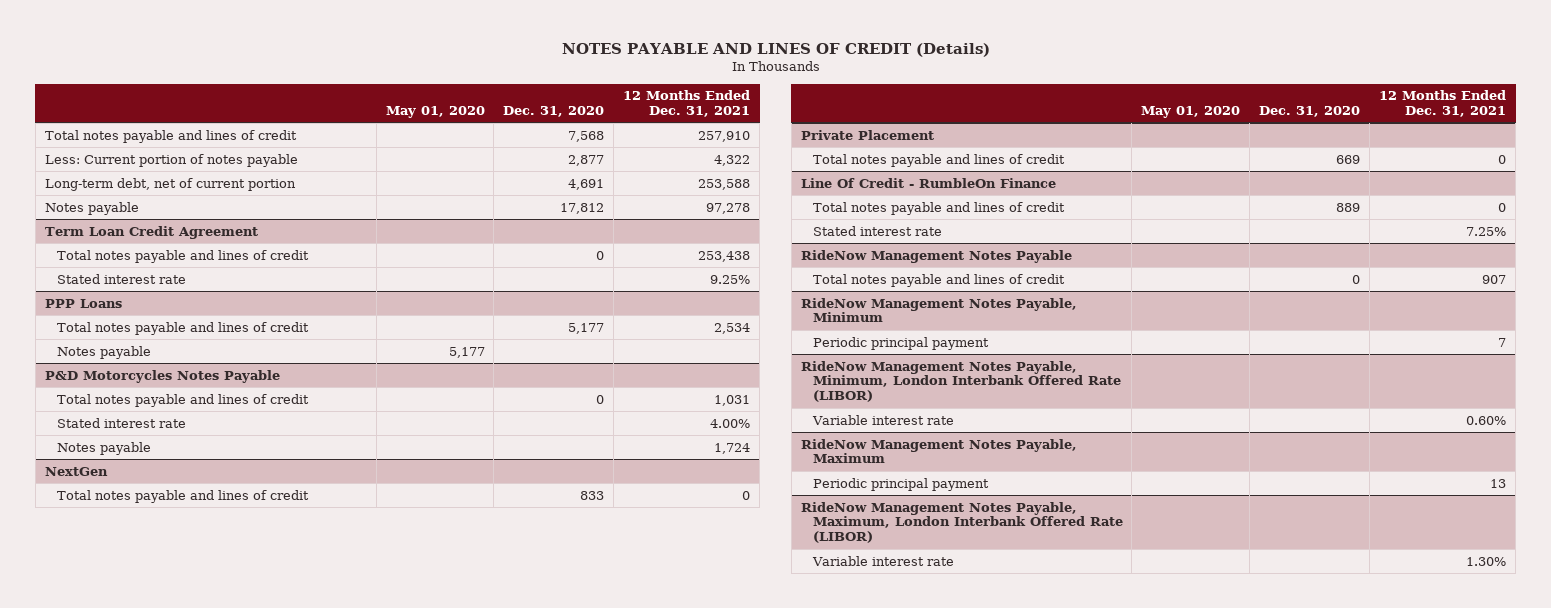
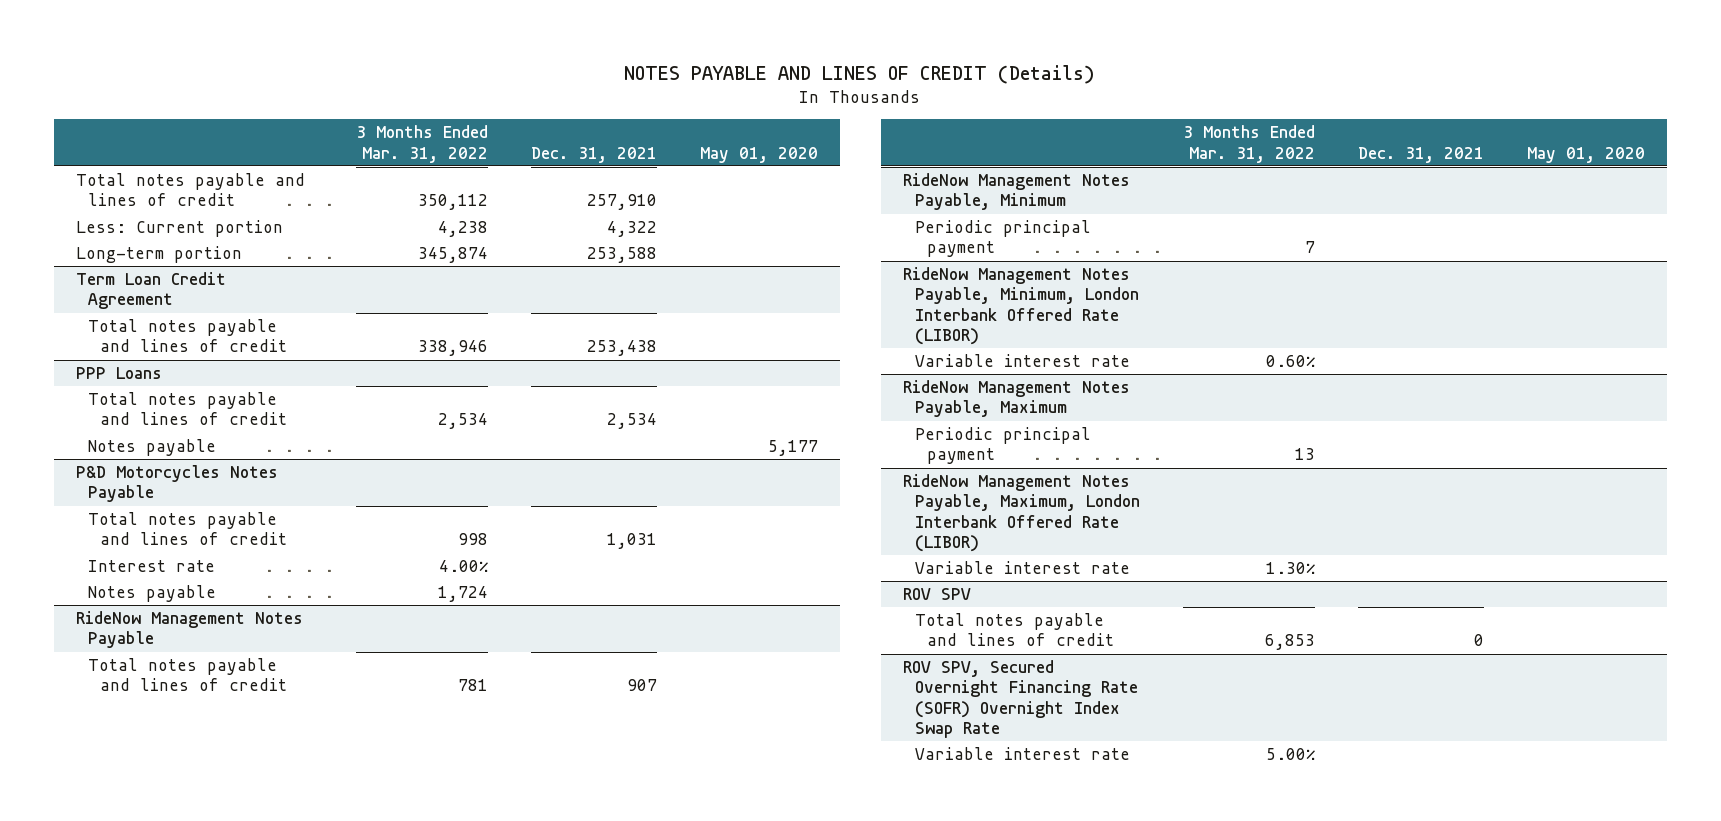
[503,105,605,117] Dec. 31, 2020 -> none
[623,90,751,117] 12 Months Ended Dec. 31, 2021 -> none
none -> [355,125,488,163] 3 Months Ended Mar. 31, 2022
none -> [530,146,657,163] Dec. 31, 2021
[44,201,139,215] Notes payable -> none
[44,153,298,167] Less: Current portion of notes payable -> [75,219,283,237] Less: Current portion
[44,177,296,191] Long-term debt, net of current portion -> [75,245,242,263] Long-term portion
[56,273,186,284] Stated interest rate -> none
[56,417,186,428] Stated interest rate -> [87,559,215,572] Interest rate
[44,466,108,476] NextGen -> none
[56,489,309,503] Total notes payable and lines of credit -> none
[800,129,934,140] Private Placement -> none
[812,153,1065,167] Total notes payable and lines of credit -> none
[800,177,1056,188] Line Of Credit - RumbleOn Finance -> none
[812,201,1065,215] Total notes payable and lines of credit -> none
[812,225,942,236] Stated interest rate -> none
none -> [902,587,971,600] ROV SPV
none -> [915,612,1115,647] Total notes payable and lines of credit
none -> [902,659,1139,739] ROV SPV, Secured Overnight Financing Rate (SOFR) Overnight Index Swap Rate
none -> [915,746,1131,760] Variable interest rate

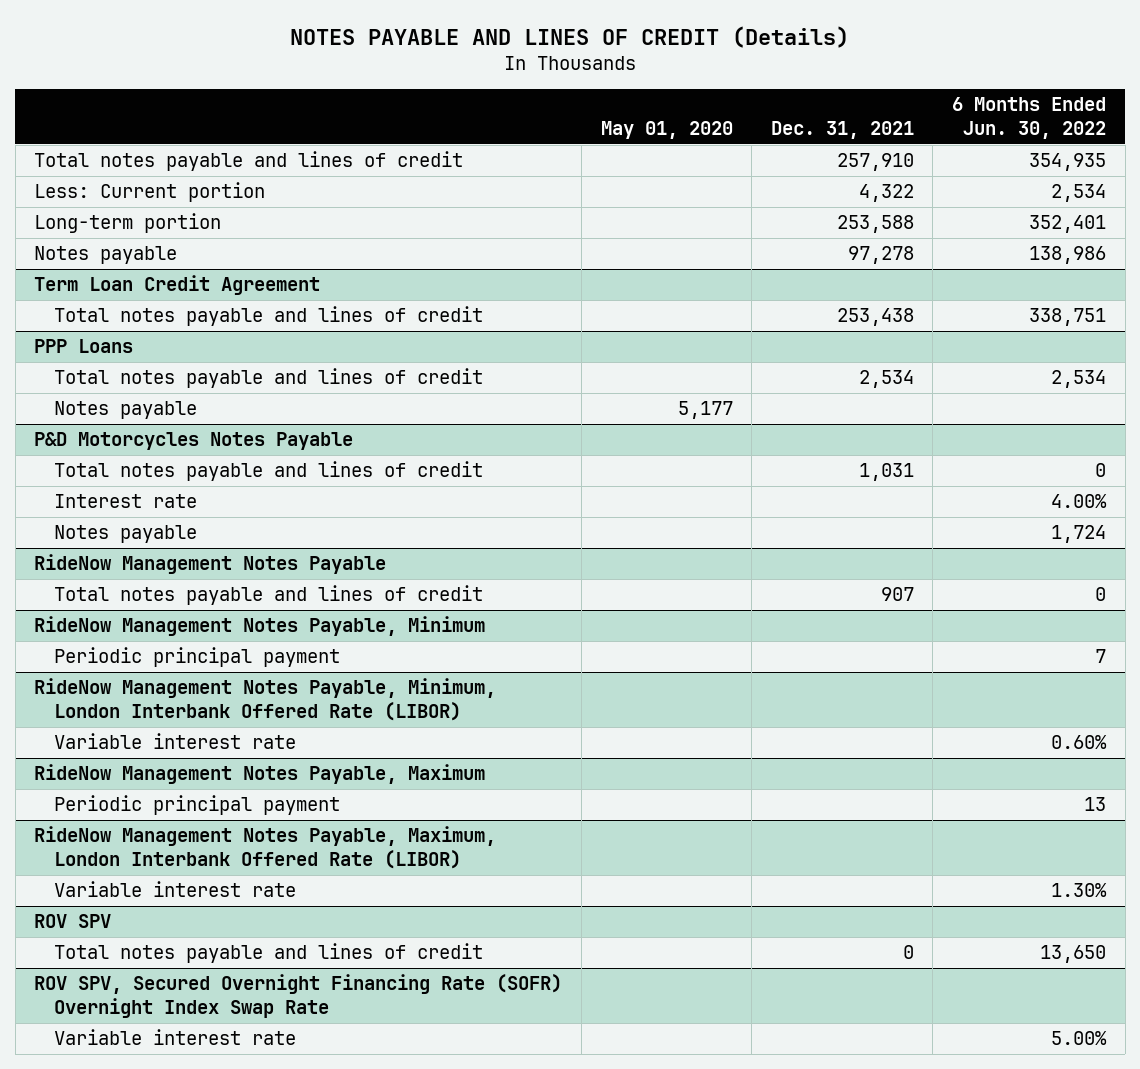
[355,125,488,163] 3 Months Ended Mar. 31, 2022 -> none
none -> [952,97,1107,140] 6 Months Ended Jun. 30, 2022
none -> [34,246,178,265] Notes payable

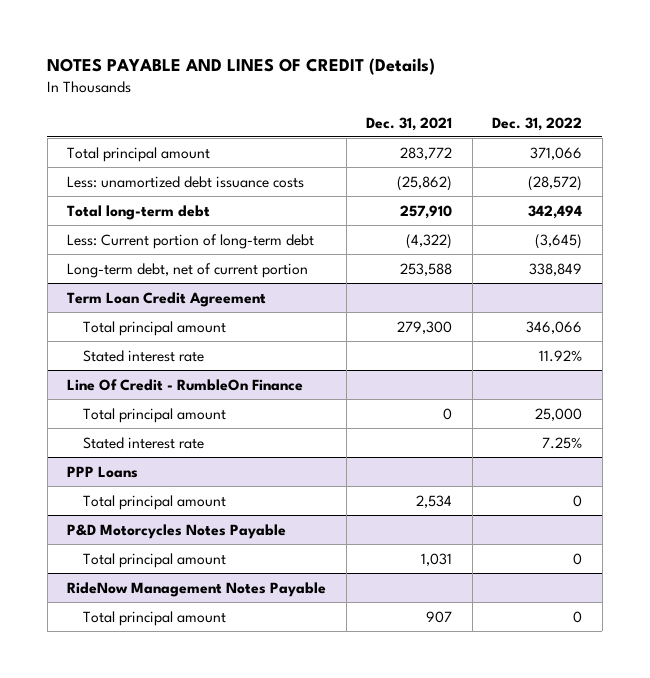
[600,121,733,140] May 01, 2020 -> none
[952,97,1107,140] 6 Months Ended Jun. 30, 2022 -> none
none -> [492,116,583,131] Dec. 31, 2022
[34,246,178,265] Notes payable -> none
none -> [67,146,211,162] Total principal amount
none -> [67,175,305,188] Less: unamortized debt issuance costs
[34,151,464,172] Total notes payable and lines of credit -> [67,204,211,220] Total long-term debt
[34,182,266,203] Less: Current portion -> [67,233,315,249] Less: Current portion of long-term debt
[858,184,914,203] 4,322 -> [406,233,453,249] (4,322)
[34,213,222,234] Long-term portion -> [67,262,309,278] Long-term debt, net of current portion
[54,306,484,327] Total notes payable and lines of credit -> none
none -> [82,320,226,336] Total principal amount
none -> [82,349,204,362] Stated interest rate
none -> [67,378,304,391] Line Of Credit - RumbleOn Finance
none -> [82,407,226,423] Total principal amount
none -> [82,436,204,449] Stated interest rate
[54,401,198,420] Notes payable -> none
[54,368,484,389] Total notes payable and lines of credit -> [82,494,226,510] Total principal amount
[54,494,198,509] Interest rate -> none
[54,525,198,544] Notes payable -> none
[54,461,484,482] Total notes payable and lines of credit -> [82,552,226,568] Total principal amount
[54,585,484,606] Total notes payable and lines of credit -> none
[34,616,486,637] RideNow Management Notes Payable, Minimum -> none
[54,647,341,668] Periodic principal payment -> none
[34,678,497,722] RideNow Management Notes Payable, Minimum, London Interbank Offered Rate (LIBOR) -> none
[54,733,297,750] Variable interest rate -> none
[34,764,486,785] RideNow Management Notes Payable, Maximum -> none
[54,795,341,816] Periodic principal payment -> none
[34,826,497,870] RideNow Management Notes Payable, Maximum, London Interbank Offered Rate (LIBOR) -> none
[54,881,297,898] Variable interest rate -> none
[34,914,112,929] ROV SPV -> none
[54,943,484,964] Total notes payable and lines of credit -> none
[34,974,563,1019] ROV SPV, Secured Overnight Financing Rate (SOFR) Overnight Index Swap Rate -> none
[54,1029,297,1046] Variable interest rate -> none
none -> [82,610,226,626] Total principal amount

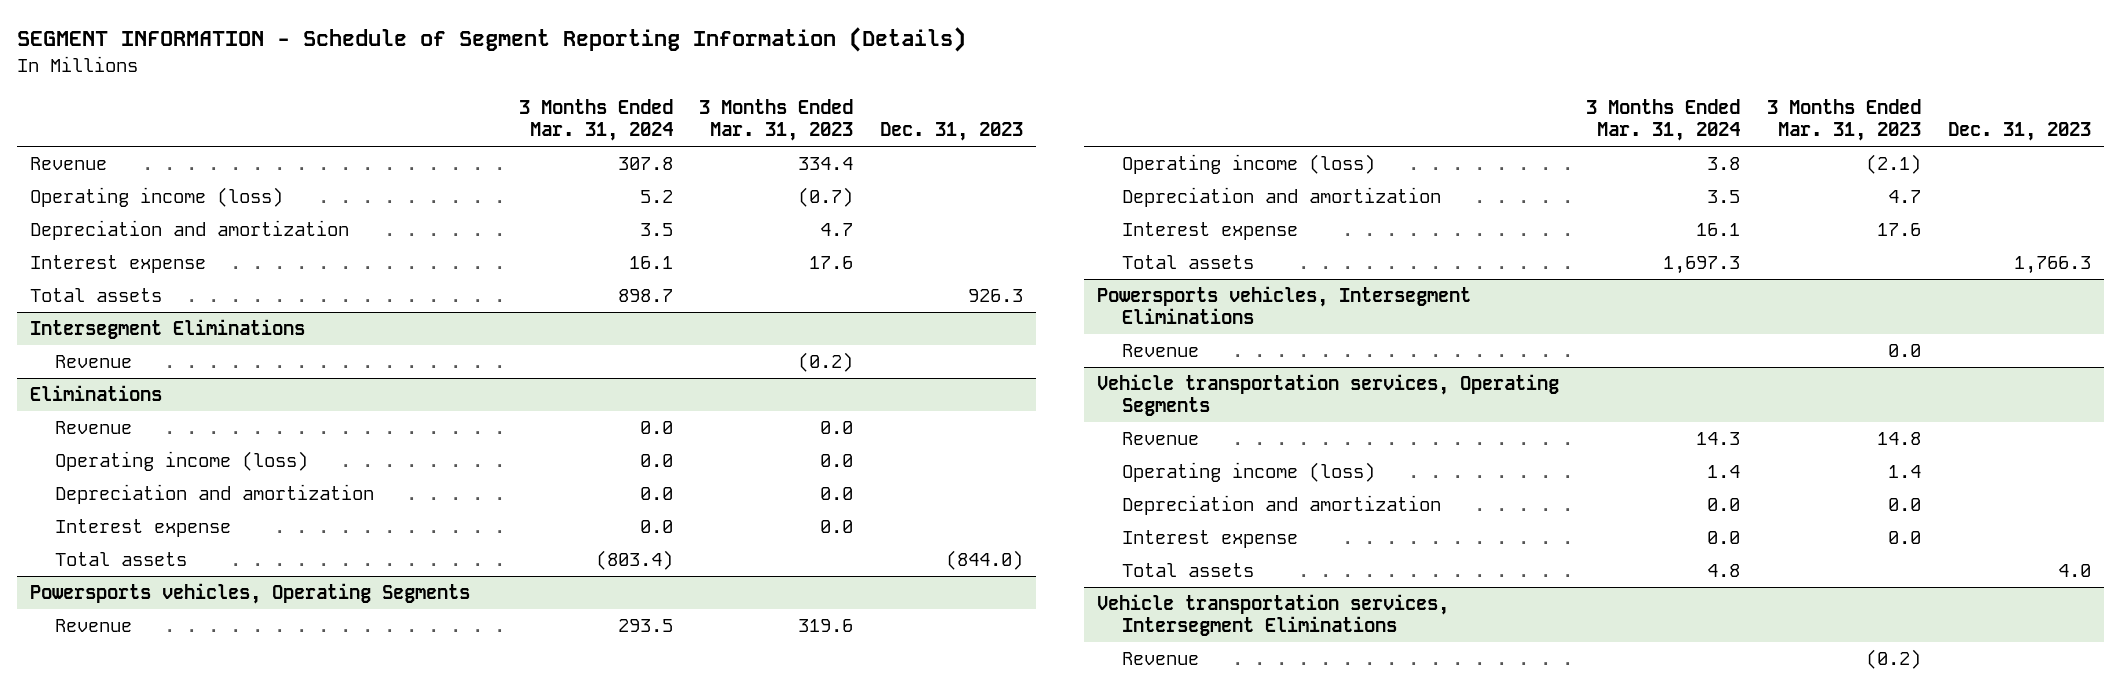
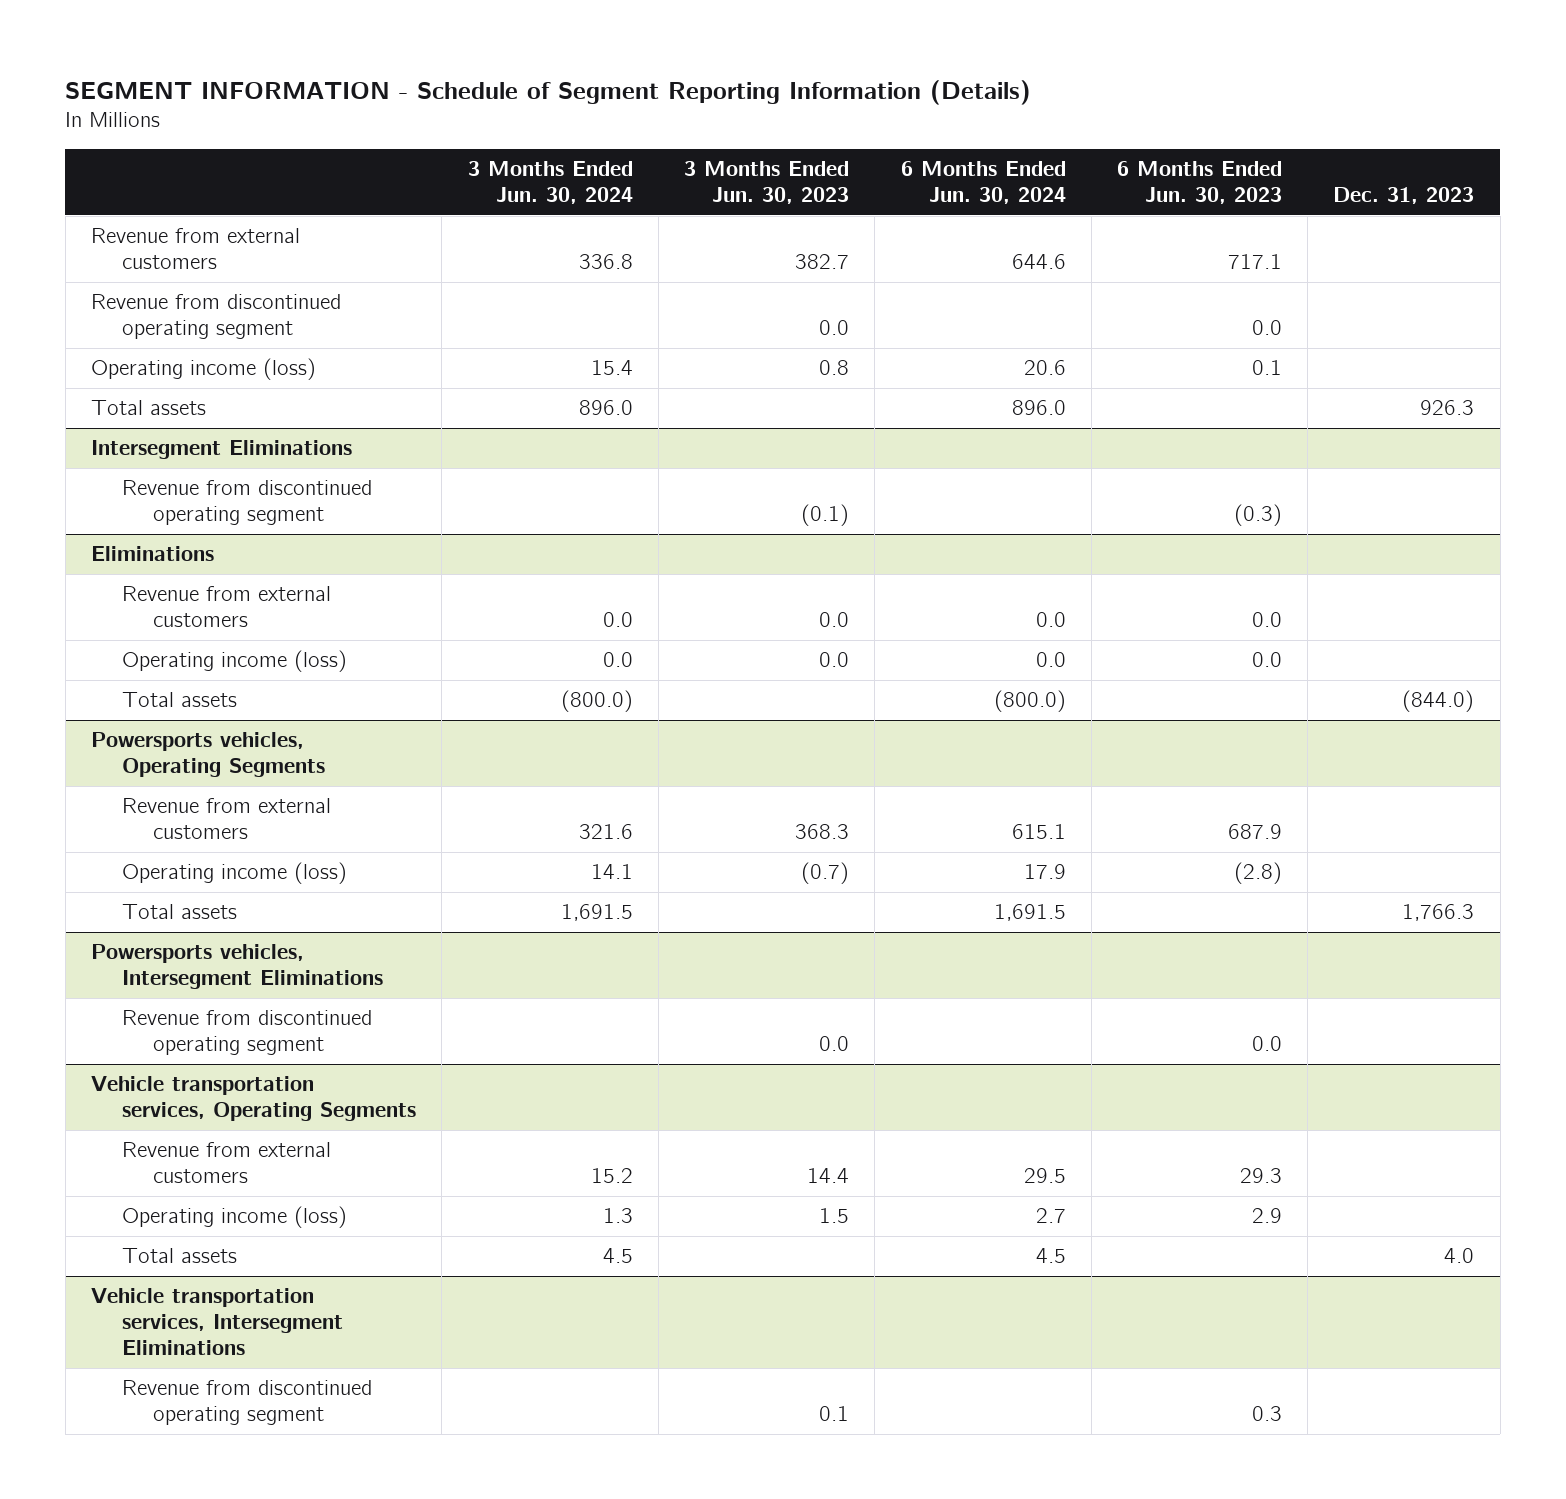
[518,99,673,142] 3 Months Ended Mar. 31, 2024 -> none
[699,99,854,142] 3 Months Ended Mar. 31, 2023 -> none
none -> [467,161,633,205] 3 Months Ended Jun. 30, 2024
none -> [684,161,850,205] 3 Months Ended Jun. 30, 2023
none -> [900,161,1066,205] 6 Months Ended Jun. 30, 2024
none -> [1116,161,1282,205] 6 Months Ended Jun. 30, 2023
[29,157,107,171] Revenue -> [91,228,301,270] Revenue from external customers
none -> [91,294,342,340] Revenue from discontinued operating segment
[29,220,349,241] Depreciation and amortization -> none
[29,255,206,274] Interest expense -> none
[54,355,132,369] Revenue -> none
none -> [122,480,373,526] Revenue from discontinued operating segment
[54,421,132,435] Revenue -> [122,586,332,628] Revenue from external customers
[54,484,374,505] Depreciation and amortization -> none
[54,519,231,538] Interest expense -> none
[54,619,132,633] Revenue -> [122,798,332,840] Revenue from external customers
[1122,187,1442,208] Depreciation and amortization -> none
[1122,222,1299,241] Interest expense -> none
[1122,344,1200,358] Revenue -> none
none -> [122,1010,373,1056] Revenue from discontinued operating segment
[1122,432,1200,446] Revenue -> [122,1142,332,1184] Revenue from external customers
[1122,495,1442,516] Depreciation and amortization -> none
[1122,530,1299,549] Interest expense -> none
[1122,652,1200,666] Revenue -> none
none -> [122,1380,373,1426] Revenue from discontinued operating segment

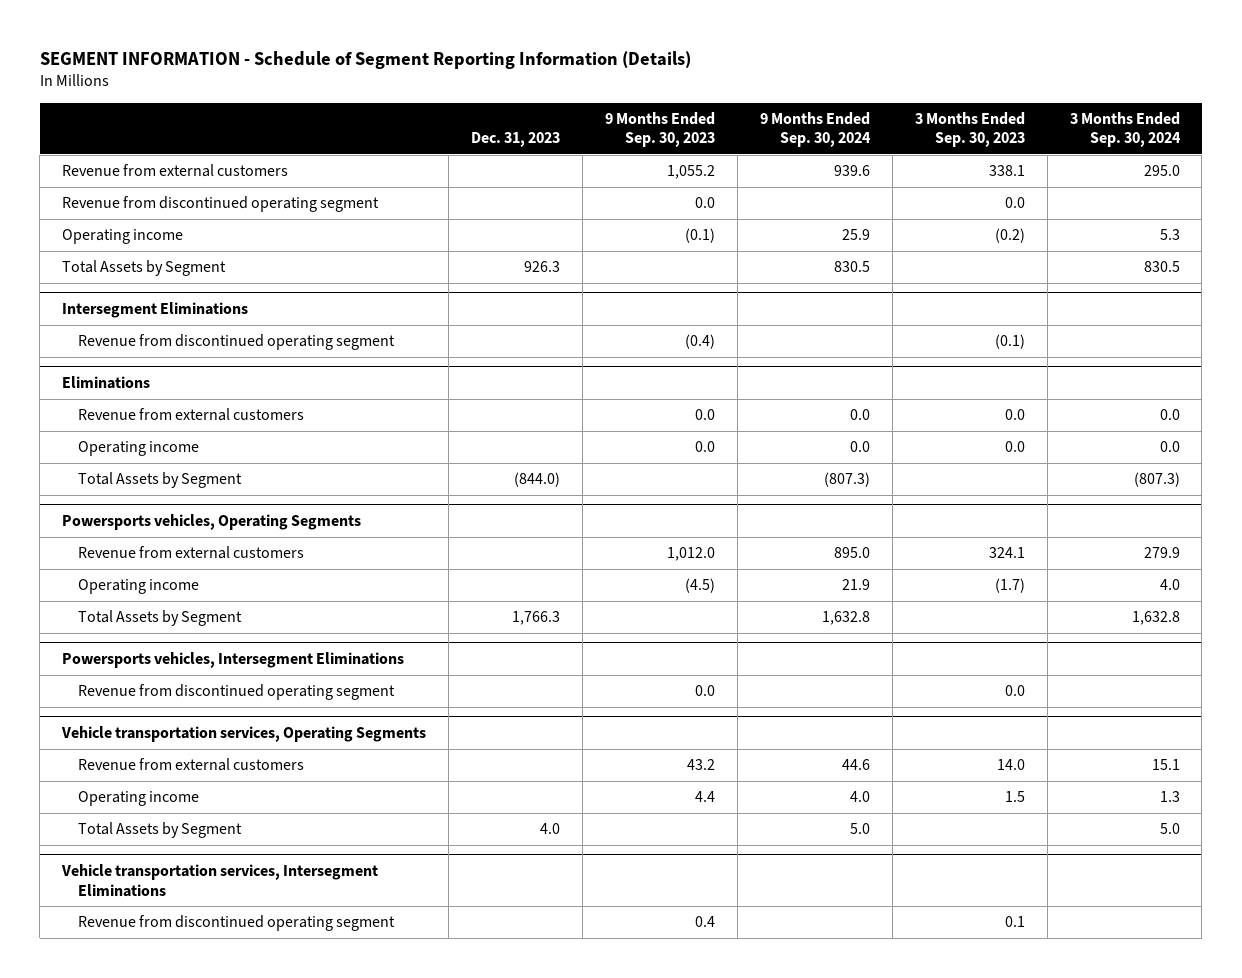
[467,161,633,205] 3 Months Ended Jun. 30, 2024 -> none
[684,161,850,205] 3 Months Ended Jun. 30, 2023 -> none
[900,161,1066,205] 6 Months Ended Jun. 30, 2024 -> none
[1116,161,1282,205] 6 Months Ended Jun. 30, 2023 -> none
none -> [605,111,716,148] 9 Months Ended Sep. 30, 2023
none -> [759,111,871,148] 9 Months Ended Sep. 30, 2024
none -> [914,111,1025,148] 3 Months Ended Sep. 30, 2023
none -> [1069,111,1181,148] 3 Months Ended Sep. 30, 2024
[91,358,317,381] Operating income (loss) -> [62,229,184,245] Operating income
[91,400,207,416] Total assets -> [62,260,227,277] Total Assets by Segment
[122,650,348,673] Operating income (loss) -> [78,441,200,457] Operating income
[122,692,238,708] Total assets -> [78,472,243,489] Total Assets by Segment
[122,862,348,885] Operating income (loss) -> [78,579,200,595] Operating income
[122,904,238,920] Total assets -> [78,610,243,627] Total Assets by Segment
[122,1206,348,1229] Operating income (loss) -> [78,791,200,807] Operating income
[122,1248,238,1264] Total assets -> [78,822,243,839] Total Assets by Segment

